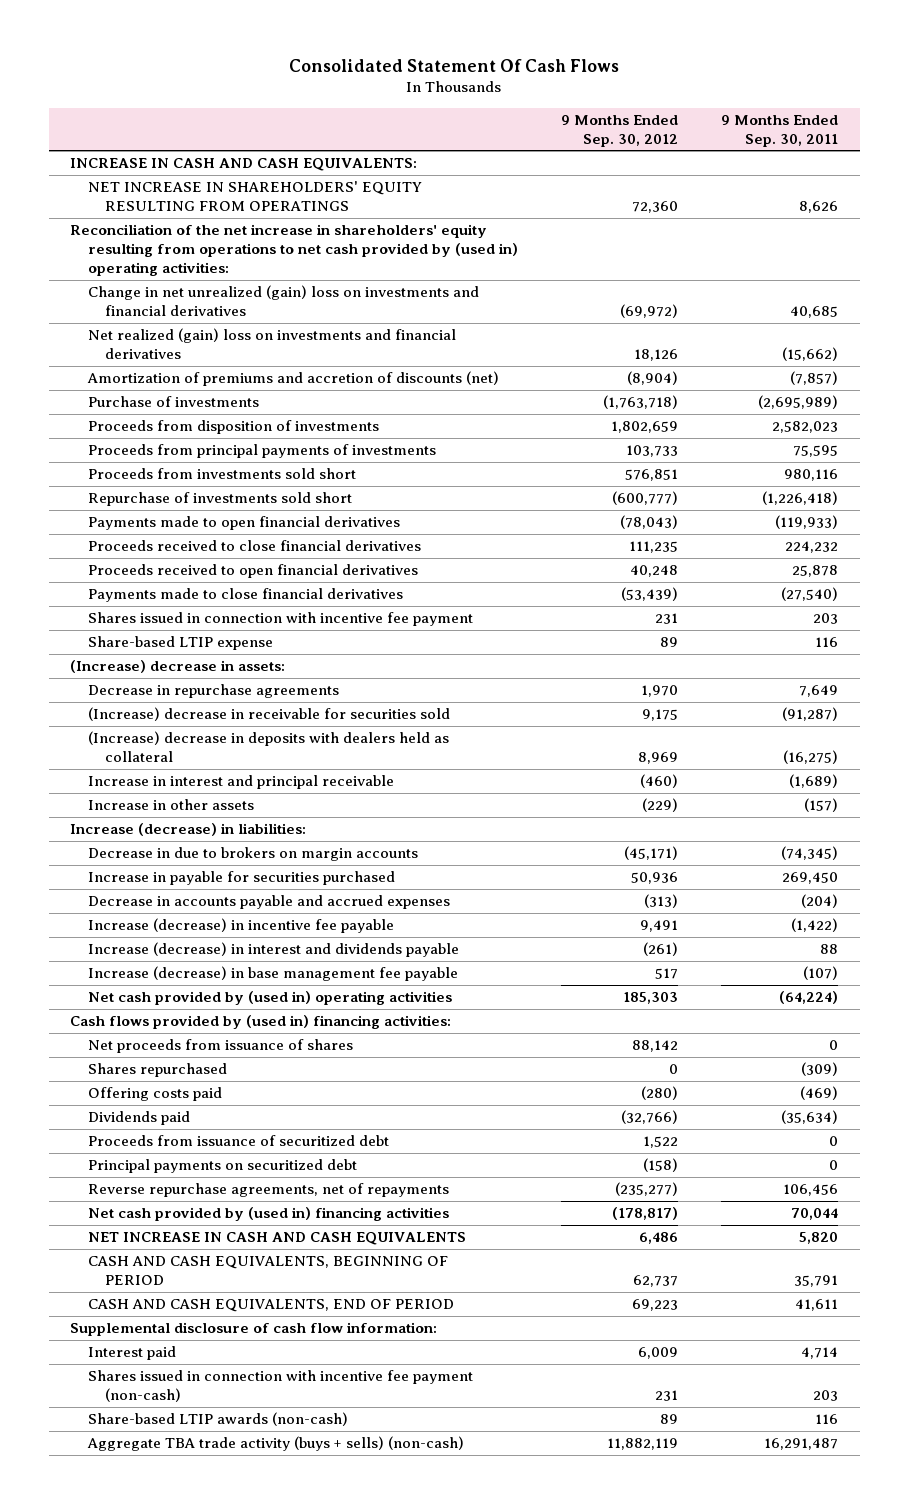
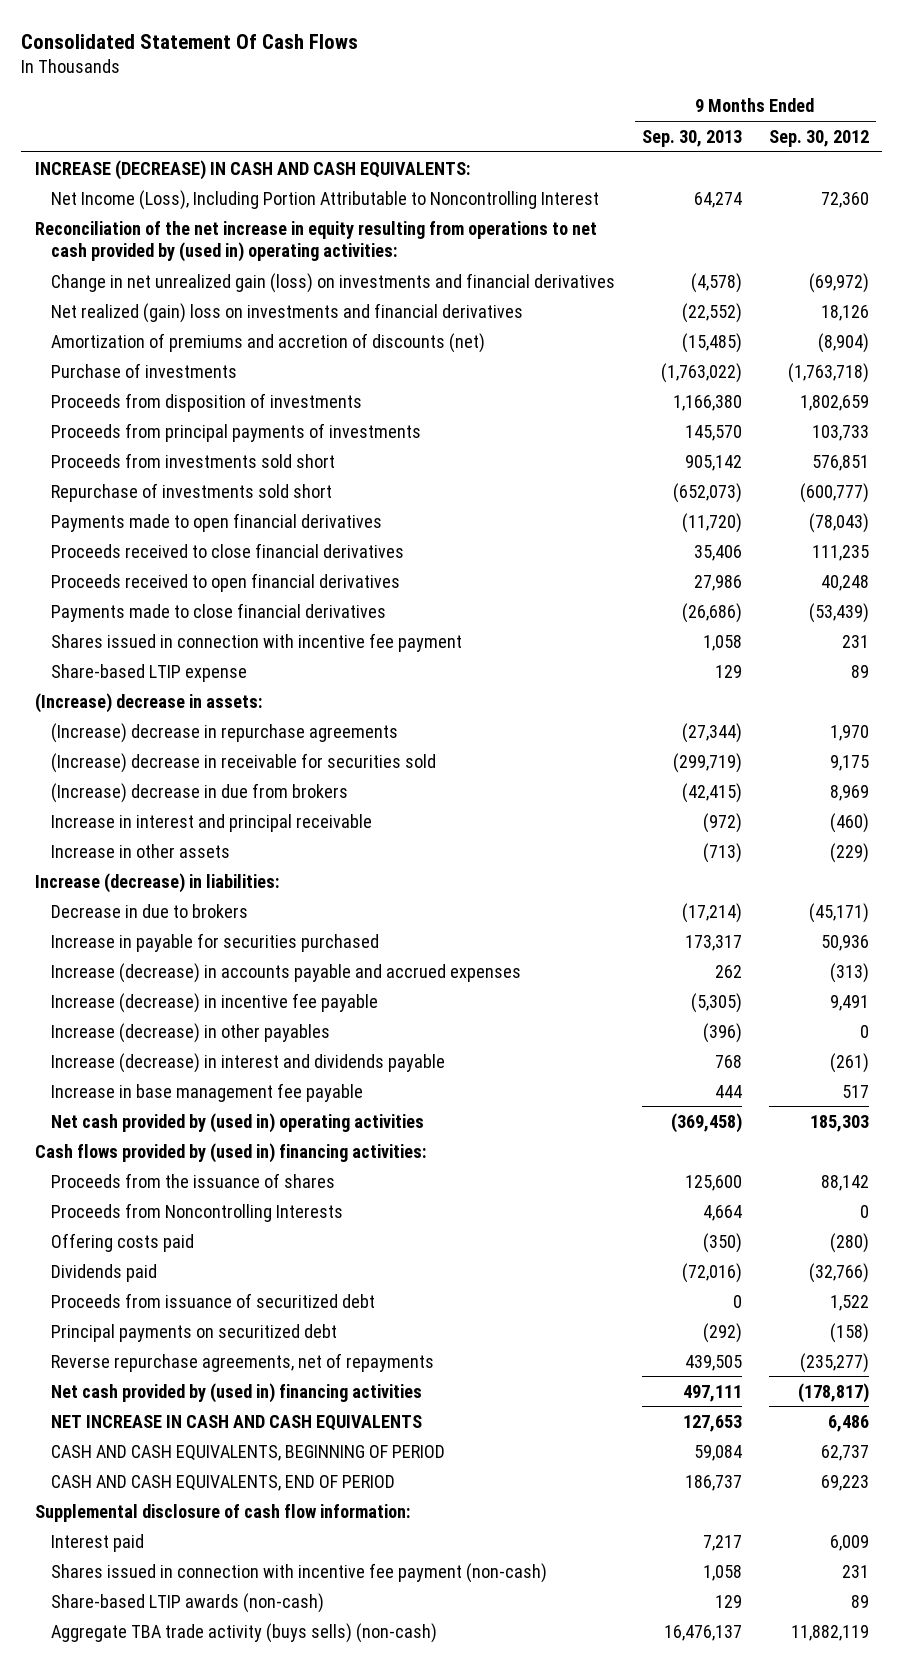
[721,114,839,147] 9 Months Ended Sep. 30, 2011 -> none
none -> [641,129,742,147] Sep. 30, 2013
[70,158,418,172] INCREASE IN CASH AND CASH EQUIVALENTS: -> [34,159,470,180] INCREASE (DECREASE) IN CASH AND CASH EQUIVALENTS:
[87,181,422,211] NET INCREASE IN SHAREHOLDERS' EQUITY RESULTING FROM OPERATINGS -> [50,189,599,210] Net Income (Loss), Including Portion Attributable to Noncontrolling Interest
[70,224,518,276] Reconciliation of the net increase in shareholders' equity resulting from operations to net cash provided by (used in) operating activities: -> [34,220,597,263] Reconciliation of the net increase in equity resulting from operations to net cash provided by (used in) operating activities:
[87,285,479,316] Change in net unrealized (gain) loss on investments and financial derivatives -> [50,272,615,293] Change in net unrealized gain (loss) on investments and financial derivatives
[87,684,339,699] Decrease in repurchase agreements -> [50,722,398,743] (Increase) decrease in repurchase agreements
[87,731,449,762] (Increase) decrease in deposits with dealers held as collateral -> [50,782,348,803] (Increase) decrease in due from brokers
[87,847,418,862] Decrease in due to brokers on margin accounts -> [50,903,248,918] Decrease in due to brokers
[87,895,450,910] Decrease in accounts payable and accrued expenses -> [50,962,521,983] Increase (decrease) in accounts payable and accrued expenses
none -> [50,1022,330,1043] Increase (decrease) in other payables
[87,966,458,982] Increase (decrease) in base management fee payable -> [50,1082,363,1102] Increase in base management fee payable
[87,1063,227,1078] Shares repurchased -> none
[87,1039,353,1054] Net proceeds from issuance of shares -> [50,1172,335,1188] Proceeds from the issuance of shares
none -> [50,1202,343,1222] Proceeds from Noncontrolling Interests
[86,1436,464,1452] Aggregate TBA trade activity (buys + sells) (non-cash) -> [50,1622,437,1643] Aggregate TBA trade activity (buys sells) (non-cash)

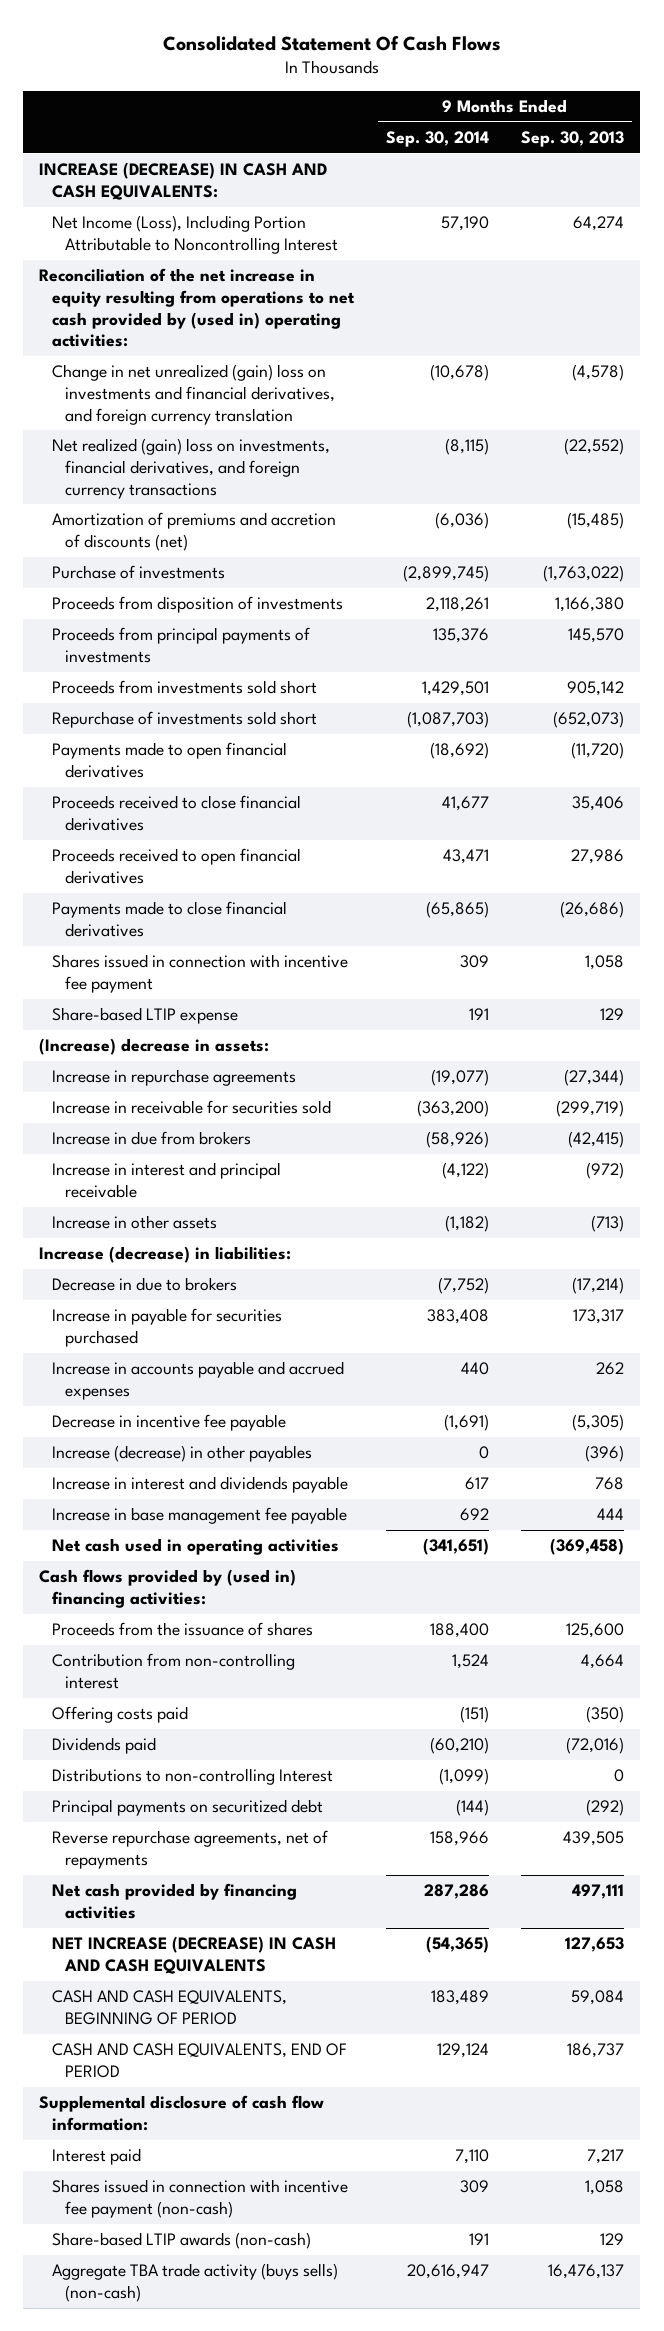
[768,129,869,147] Sep. 30, 2012 -> none
none -> [386,130,490,147] Sep. 30, 2014
[50,272,615,293] Change in net unrealized gain (loss) on investments and financial derivatives -> [52,364,335,425] Change in net unrealized (gain) loss on investments and financial derivatives, and foreign currency translation
[50,302,523,323] Net realized (gain) loss on investments and financial derivatives -> [52,438,331,499] Net realized (gain) loss on investments, financial derivatives, and foreign currency transactions
[50,722,398,743] (Increase) decrease in repurchase agreements -> [52,1069,297,1087] Increase in repurchase agreements
[50,752,436,773] (Increase) decrease in receivable for securities sold -> [52,1100,332,1115] Increase in receivable for securities sold
[50,782,348,803] (Increase) decrease in due from brokers -> [52,1131,252,1146] Increase in due from brokers
[50,962,521,983] Increase (decrease) in accounts payable and accrued expenses -> [52,1361,345,1400] Increase in accounts payable and accrued expenses
[50,992,378,1013] Increase (decrease) in incentive fee payable -> [52,1414,287,1432] Decrease in incentive fee payable
[50,1052,445,1073] Increase (decrease) in interest and dividends payable -> [52,1476,349,1494] Increase in interest and dividends payable
[50,1112,424,1133] Net cash provided by (used in) operating activities -> [52,1538,340,1556] Net cash used in operating activities
[50,1202,343,1222] Proceeds from Noncontrolling Interests -> [52,1653,296,1689] Contribution from non-controlling interest
[50,1292,375,1308] Proceeds from issuance of securitized debt -> none
none -> [52,1768,334,1786] Distributions to non-controlling Interest
[50,1382,422,1403] Net cash provided by (used in) financing activities -> [52,1883,298,1919] Net cash provided by financing activities
[50,1414,422,1431] NET INCREASE IN CASH AND CASH EQUIVALENTS -> [52,1936,337,1974] NET INCREASE (DECREASE) IN CASH AND CASH EQUIVALENTS

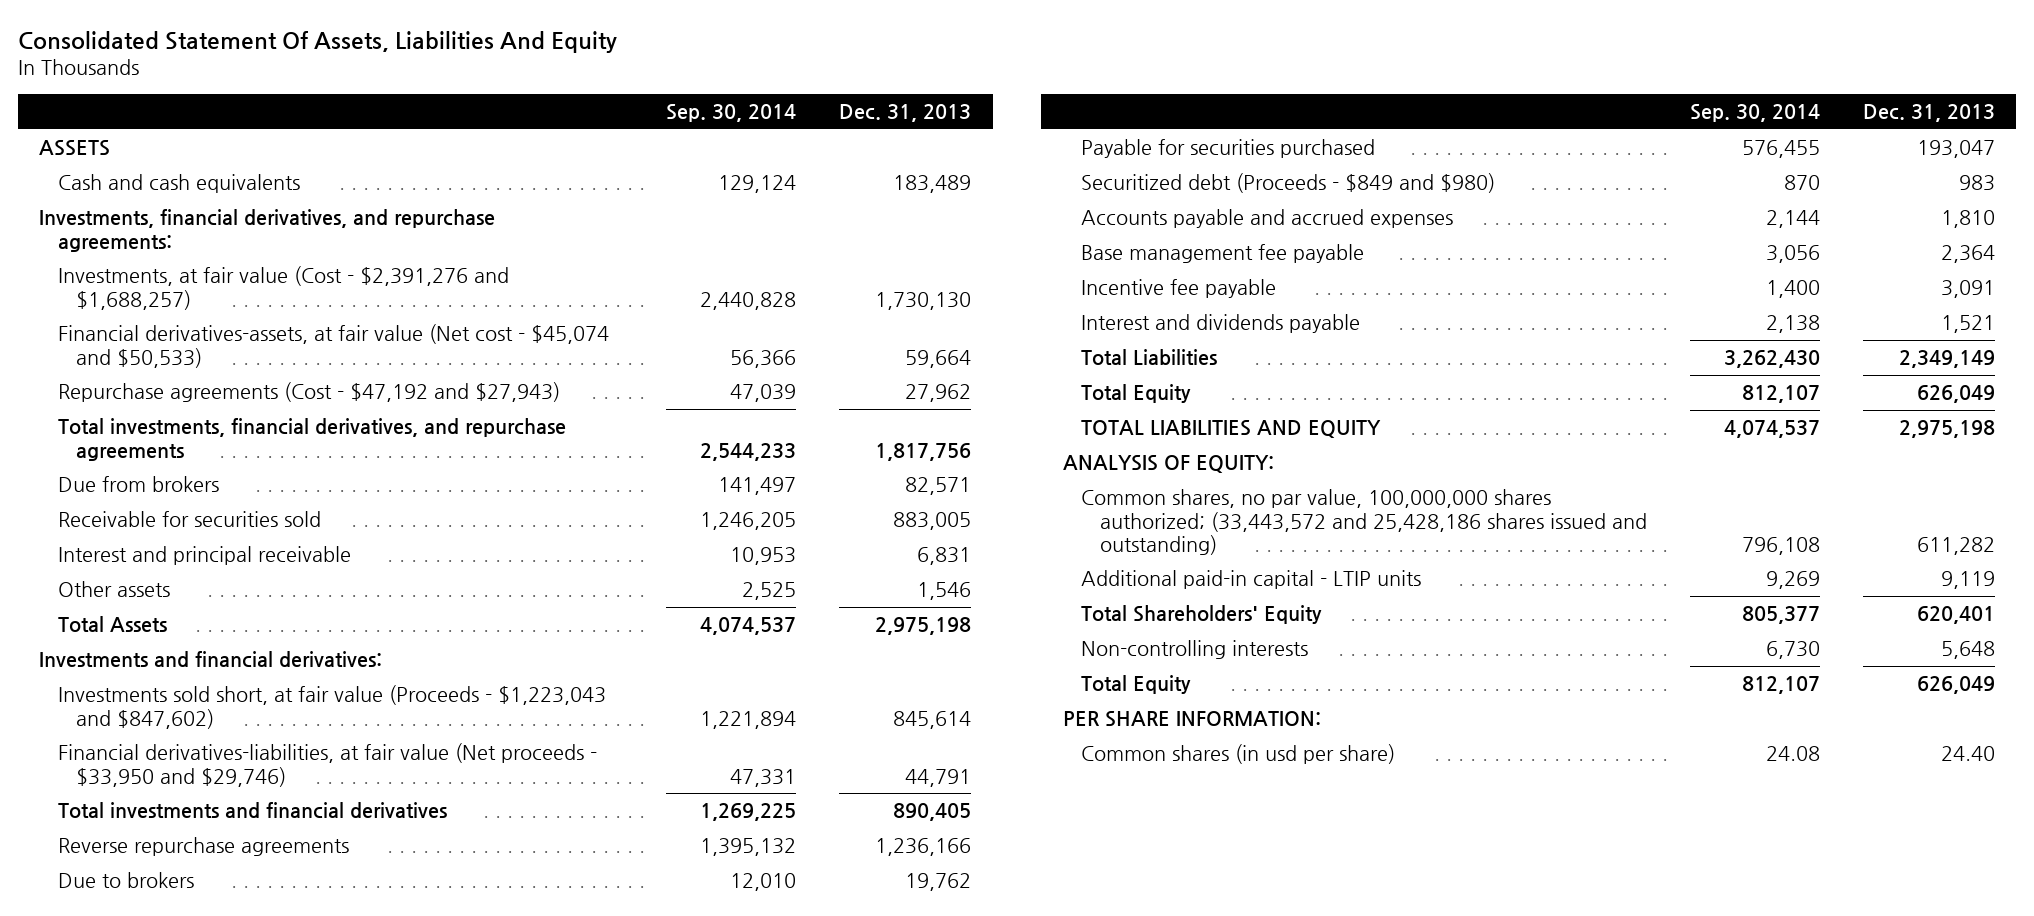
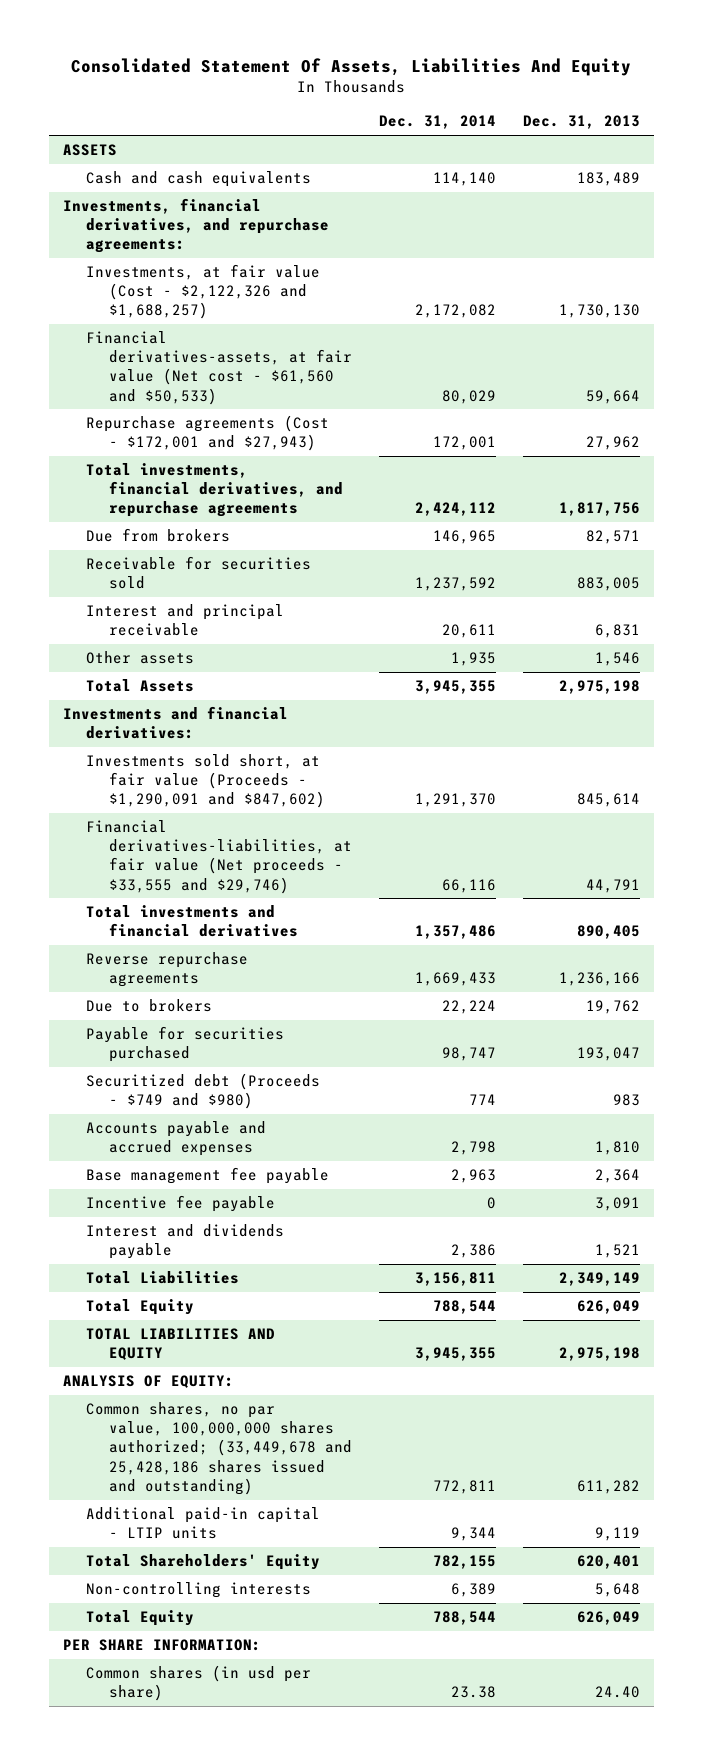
[666,104,797,123] Sep. 30, 2014 -> none
none -> [378,115,496,130] Dec. 31, 2014
[57,266,509,310] Investments, at fair value (Cost - $2,391,276 and $1,688,257) -> [85,264,320,320] Investments, at fair value (Cost - $2,122,326 and $1,688,257)
[57,324,609,368] Financial derivatives-assets, at fair value (Net cost - $45,074 and $50,533) -> [85,331,352,405] Financial derivatives-assets, at fair value (Net cost - $61,560 and $50,533)
[57,382,560,403] Repurchase agreements (Cost - $47,192 and $27,943) -> [85,415,329,452] Repurchase agreements (Cost - $172,001 and $27,943)
[57,685,606,729] Investments sold short, at fair value (Proceeds - $1,223,043 and $847,602) -> [85,754,325,809] Investments sold short, at fair value (Proceeds - $1,290,091 and $847,602)
[57,743,597,787] Financial derivatives-liabilities, at fair value (Net proceeds - $33,950 and $29,746) -> [85,820,352,894] Financial derivatives-liabilities, at fair value (Net proceeds - $33,555 and $29,746)
[1081,173,1496,194] Securitized debt (Proceeds - $849 and $980) -> [85,1073,320,1110] Securitized debt (Proceeds - $749 and $980)
[1081,489,1647,556] Common shares, no par value, 100,000,000 shares authorized; (33,443,572 and 25,428,186 shares issued and outstanding) -> [85,1402,352,1495] Common shares, no par value, 100,000,000 shares authorized; (33,449,678 and 25,428,186 shares issued and outstanding)

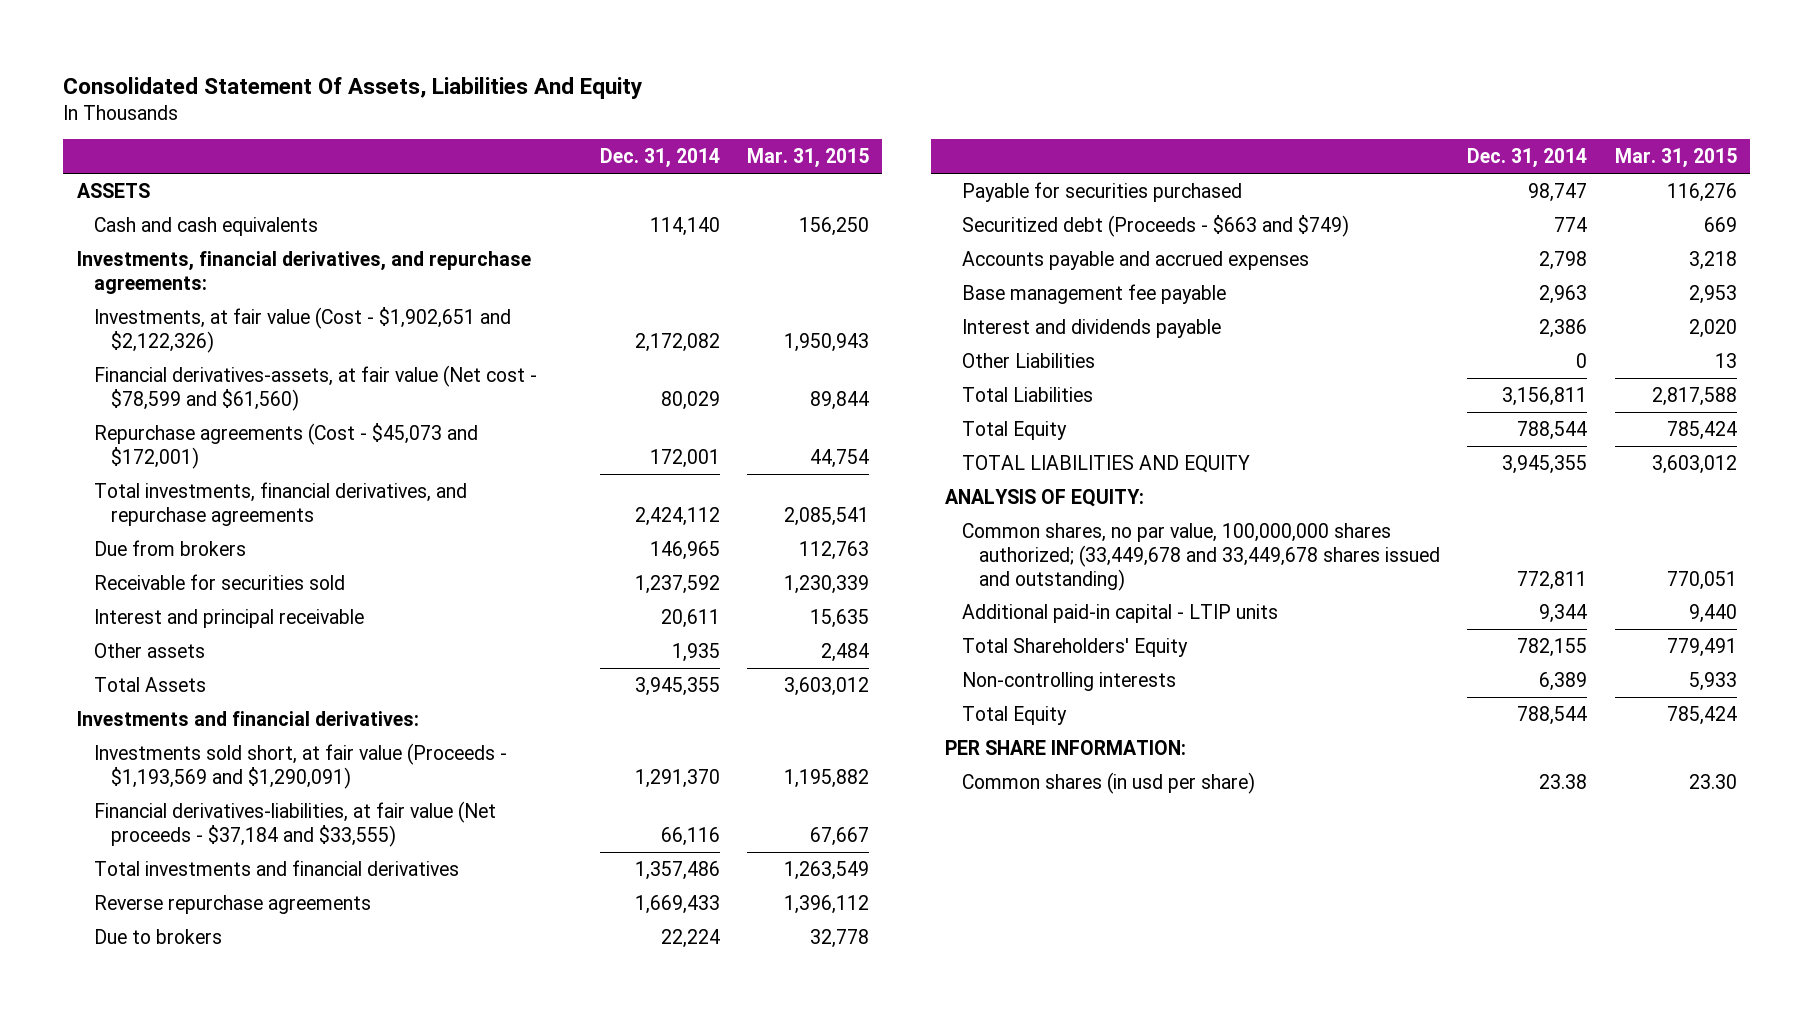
[523,115,641,130] Dec. 31, 2013 -> none
none -> [746,148,869,169] Mar. 31, 2015
[85,264,320,320] Investments, at fair value (Cost - $2,122,326 and $1,688,257) -> [94,306,512,353] Investments, at fair value (Cost - $1,902,651 and $2,122,326)
[85,331,352,405] Financial derivatives-assets, at fair value (Net cost - $61,560 and $50,533) -> [94,364,538,411] Financial derivatives-assets, at fair value (Net cost - $78,599 and $61,560)
[85,415,329,452] Repurchase agreements (Cost - $172,001 and $27,943) -> [94,422,479,469] Repurchase agreements (Cost - $45,073 and $172,001)
[85,754,325,809] Investments sold short, at fair value (Proceeds - $1,290,091 and $847,602) -> [94,742,508,789] Investments sold short, at fair value (Proceeds - $1,193,569 and $1,290,091)
[85,820,352,894] Financial derivatives-liabilities, at fair value (Net proceeds - $33,555 and $29,746) -> [94,800,497,847] Financial derivatives-liabilities, at fair value (Net proceeds - $37,184 and $33,555)
[85,1073,320,1110] Securitized debt (Proceeds - $749 and $980) -> [962,214,1350,237] Securitized debt (Proceeds - $663 and $749)
[85,1195,275,1213] Incentive fee payable -> none
none -> [962,352,1096,368] Other Liabilities
[85,1402,352,1495] Common shares, no par value, 100,000,000 shares authorized; (33,449,678 and 25,428,186 shares issued and outstanding) -> [962,522,1441,591] Common shares, no par value, 100,000,000 shares authorized; (33,449,678 and 33,449,678 shares issued and outstanding)

